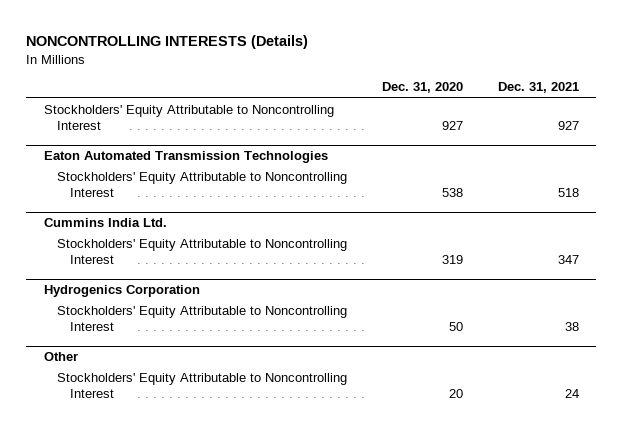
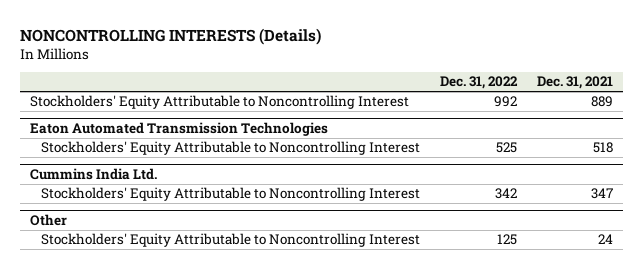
[382,82,464,94] Dec. 31, 2020 -> none
none -> [439,76,518,90] Dec. 31, 2022
[558,121,580,131] 927 -> [590,96,613,108] 889
[43,285,200,298] Hydrogenics Corporation -> none
[57,306,348,332] Stockholders' Equity Attributable to Noncontrolling Interest -> none

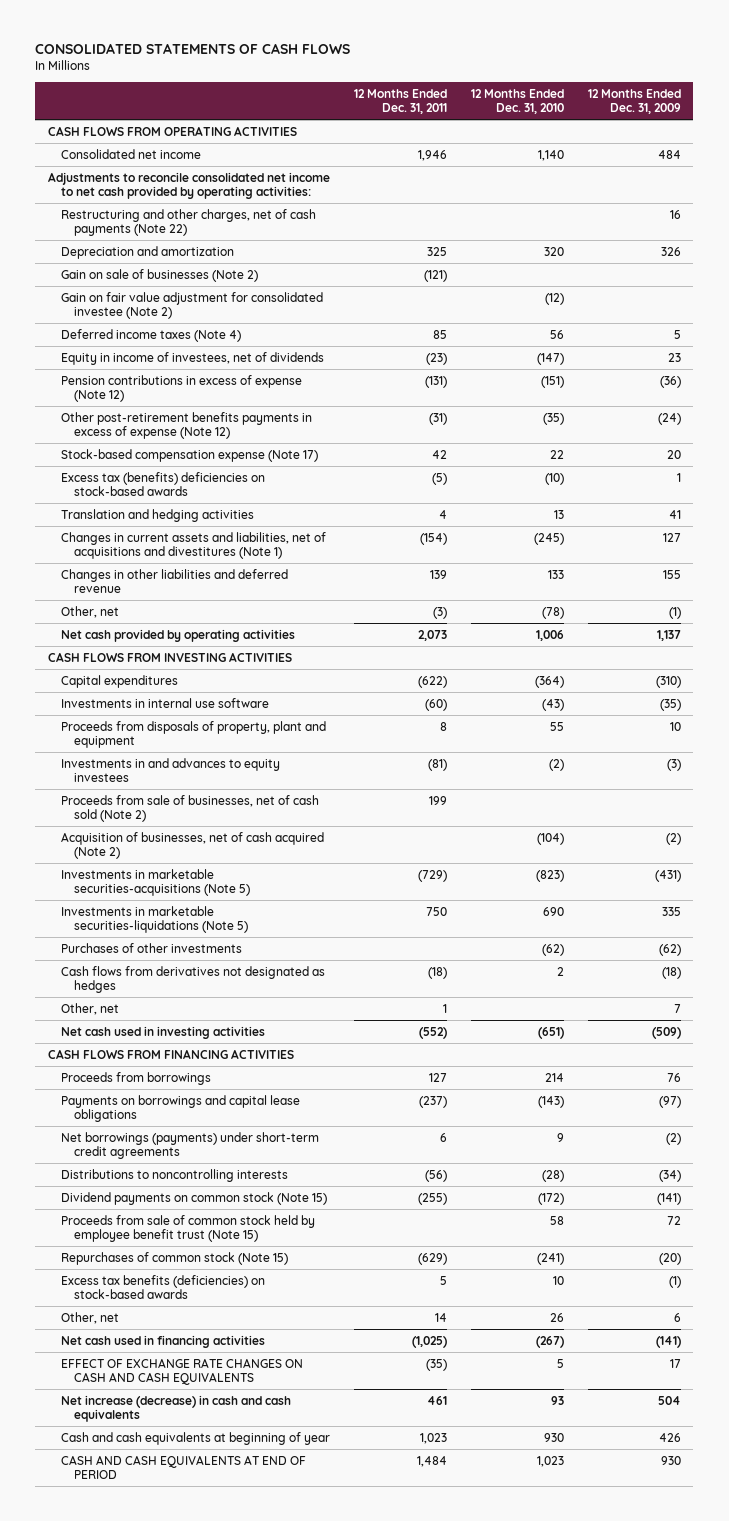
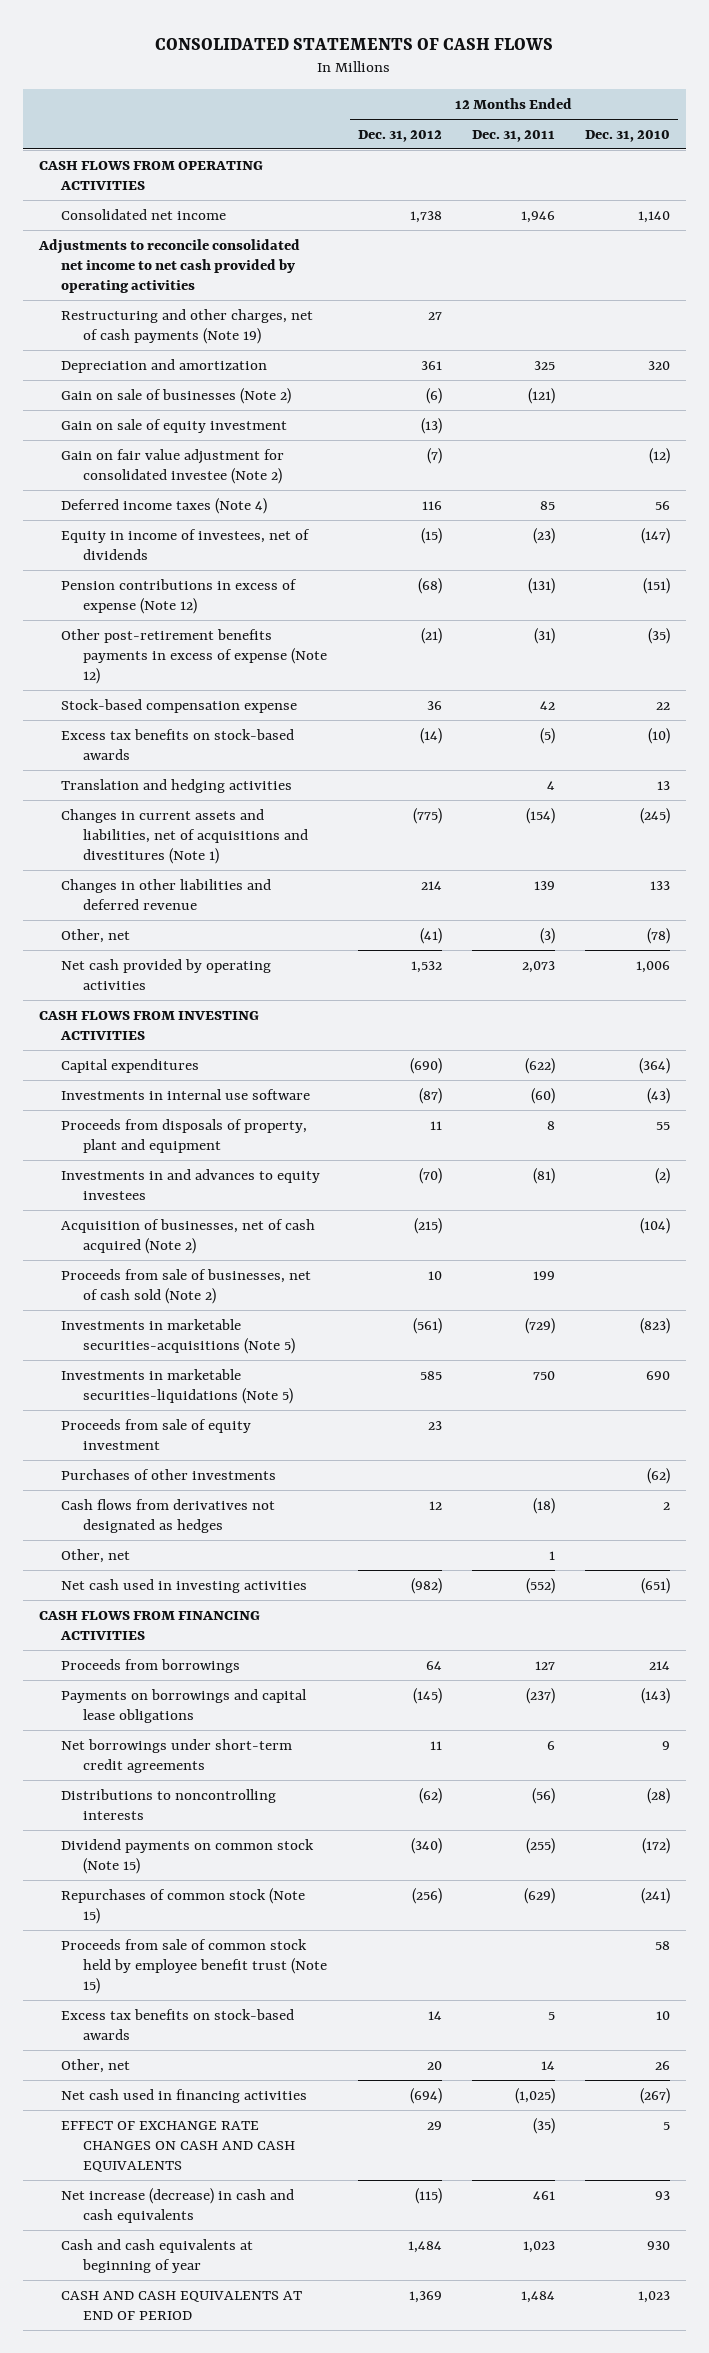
[588,88,682,115] 12 Months Ended Dec. 31, 2009 -> none
none -> [357,129,442,142] Dec. 31, 2012
[47,171,330,199] Adjustments to reconcile consolidated net income to net cash provided by operating activities: -> [37,238,300,293] Adjustments to reconcile consolidated net income to net cash provided by operating activities
[60,208,316,236] Restructuring and other charges, net of cash payments (Note 22) -> [60,308,313,344] Restructuring and other charges, net of cash payments (Note 19)
none -> [60,418,287,433] Gain on sale of equity investment
[60,448,318,462] Stock-based compensation expense (Note 17) -> [60,698,297,713] Stock-based compensation expense
[60,471,265,496] Excess tax (benefits) deficiencies on stock-based awards -> [60,728,294,760] Excess tax benefits on stock-based awards
[60,794,319,822] Proceeds from sale of businesses, net of cash sold (Note 2) -> [60,1268,311,1304] Proceeds from sale of businesses, net of cash sold (Note 2)
none -> [60,1418,251,1450] Proceeds from sale of equity investment
[60,1131,319,1159] Net borrowings (payments) under short-term credit agreements -> [60,1738,292,1773] Net borrowings under short-term credit agreements
[60,1214,315,1242] Proceeds from sale of common stock held by employee benefit trust (Note 15) -> [60,1938,328,1994] Proceeds from sale of common stock held by employee benefit trust (Note 15)
[60,1274,265,1299] Excess tax benefits (deficiencies) on stock-based awards -> [60,2008,294,2040] Excess tax benefits on stock-based awards

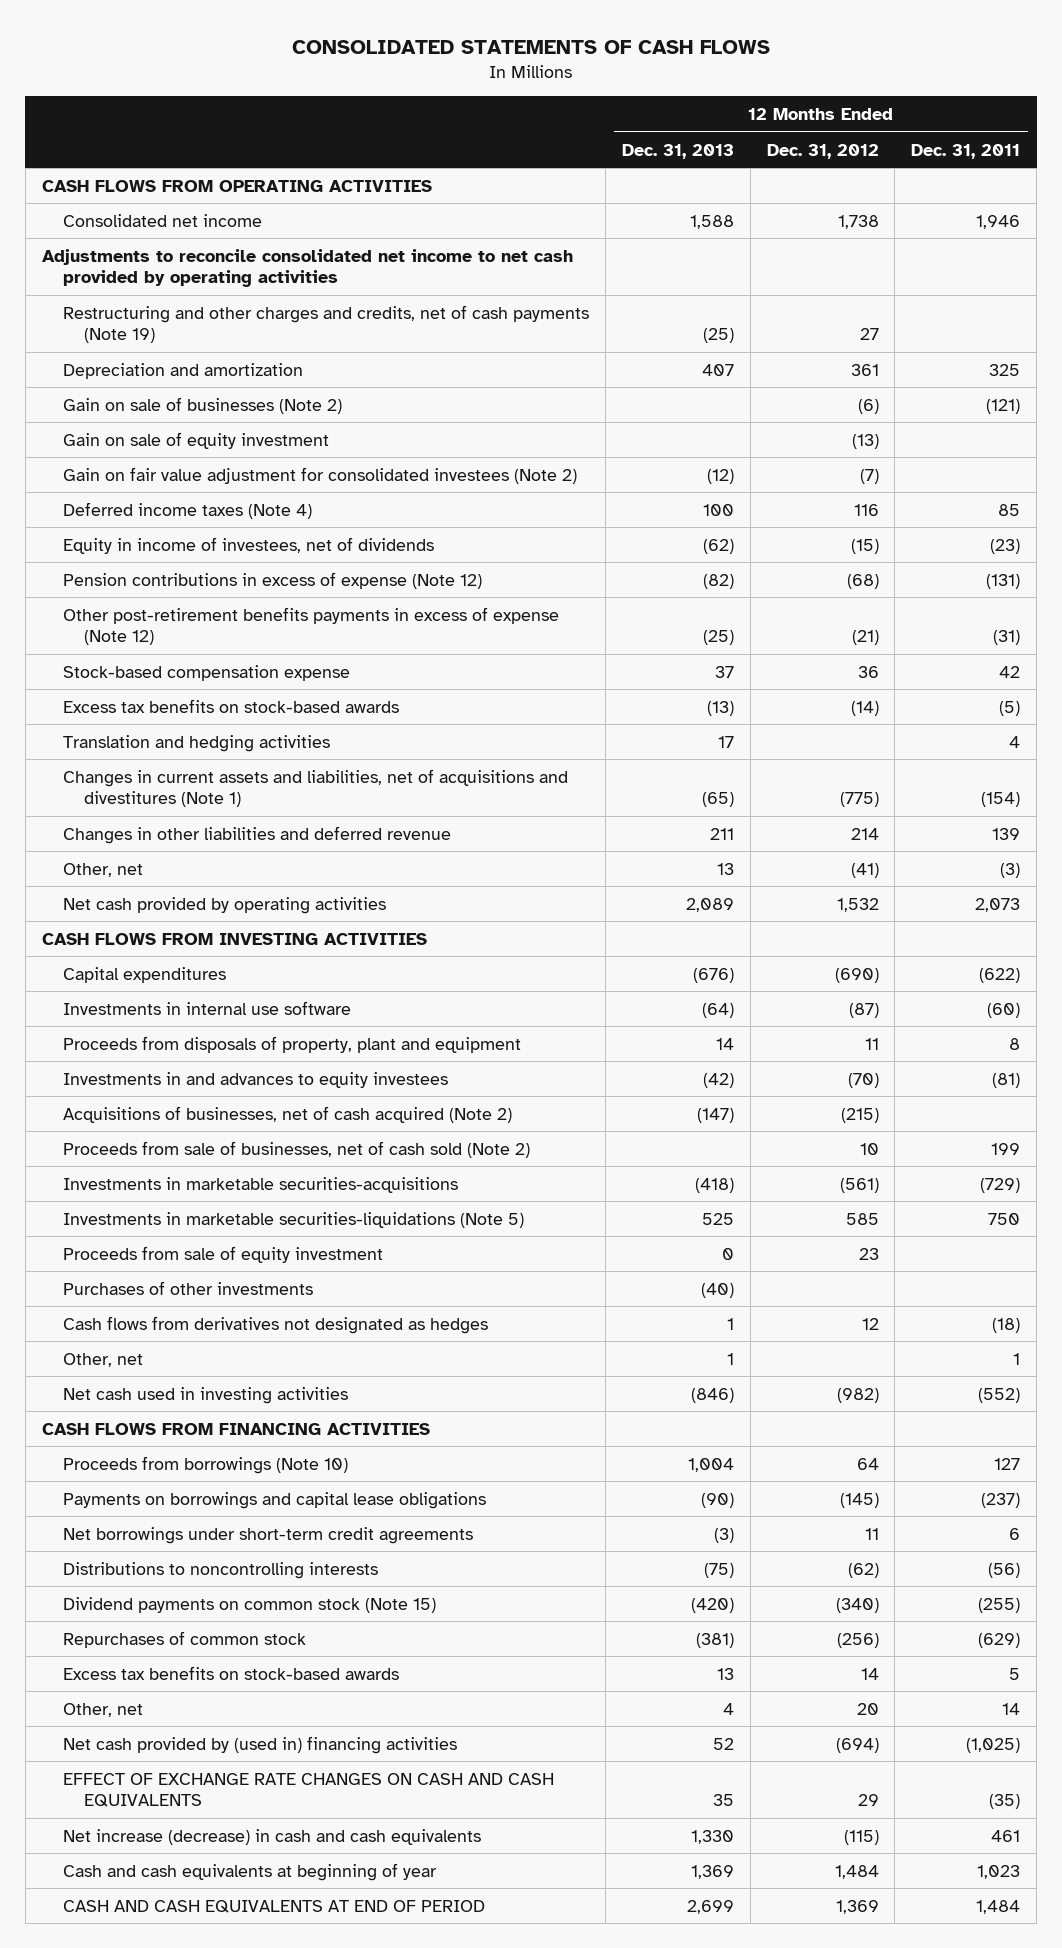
[585,129,671,142] Dec. 31, 2010 -> none
none -> [621,143,734,159] Dec. 31, 2013
[60,308,313,344] Restructuring and other charges, net of cash payments (Note 19) -> [63,304,590,344] Restructuring and other charges and credits, net of cash payments (Note 19)
[60,448,284,484] Gain on fair value adjustment for consolidated investee (Note 2) -> [63,466,578,484] Gain on fair value adjustment for consolidated investees (Note 2)
[60,1218,315,1254] Acquisition of businesses, net of cash acquired (Note 2) -> [63,1105,513,1123] Acquisitions of businesses, net of cash acquired (Note 2)
[60,1318,296,1354] Investments in marketable securities-acquisitions (Note 5) -> [63,1176,459,1193] Investments in marketable securities-acquisitions
[60,1658,240,1673] Proceeds from borrowings -> [63,1455,349,1474] Proceeds from borrowings (Note 10)
[60,1938,328,1994] Proceeds from sale of common stock held by employee benefit trust (Note 15) -> none
[60,1887,305,1924] Repurchases of common stock (Note 15) -> [63,1630,307,1648] Repurchases of common stock
[60,2088,307,2103] Net cash used in financing activities -> [63,1735,458,1754] Net cash provided by (used in) financing activities

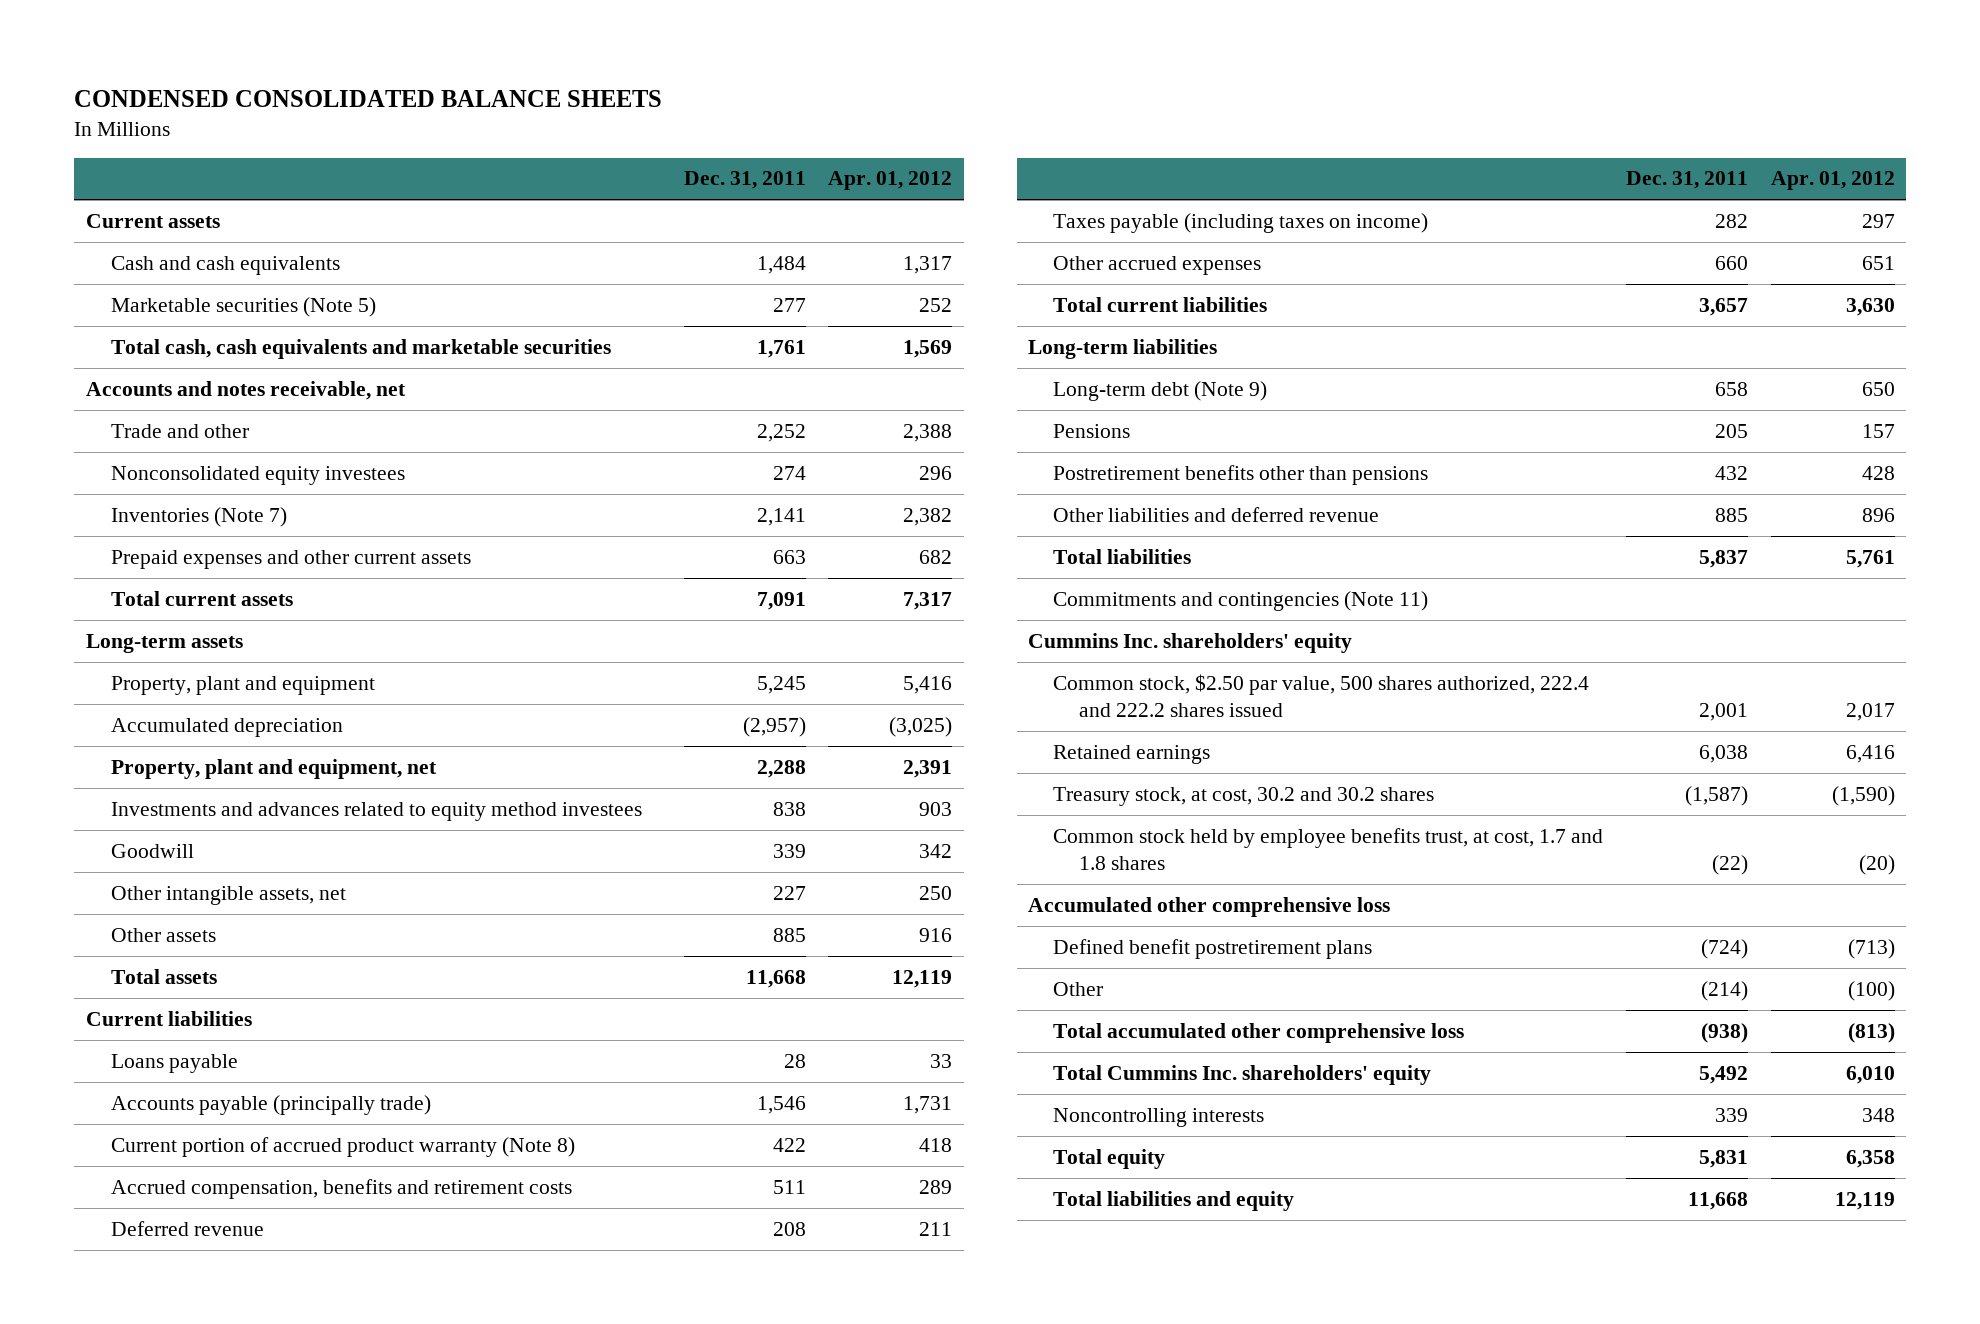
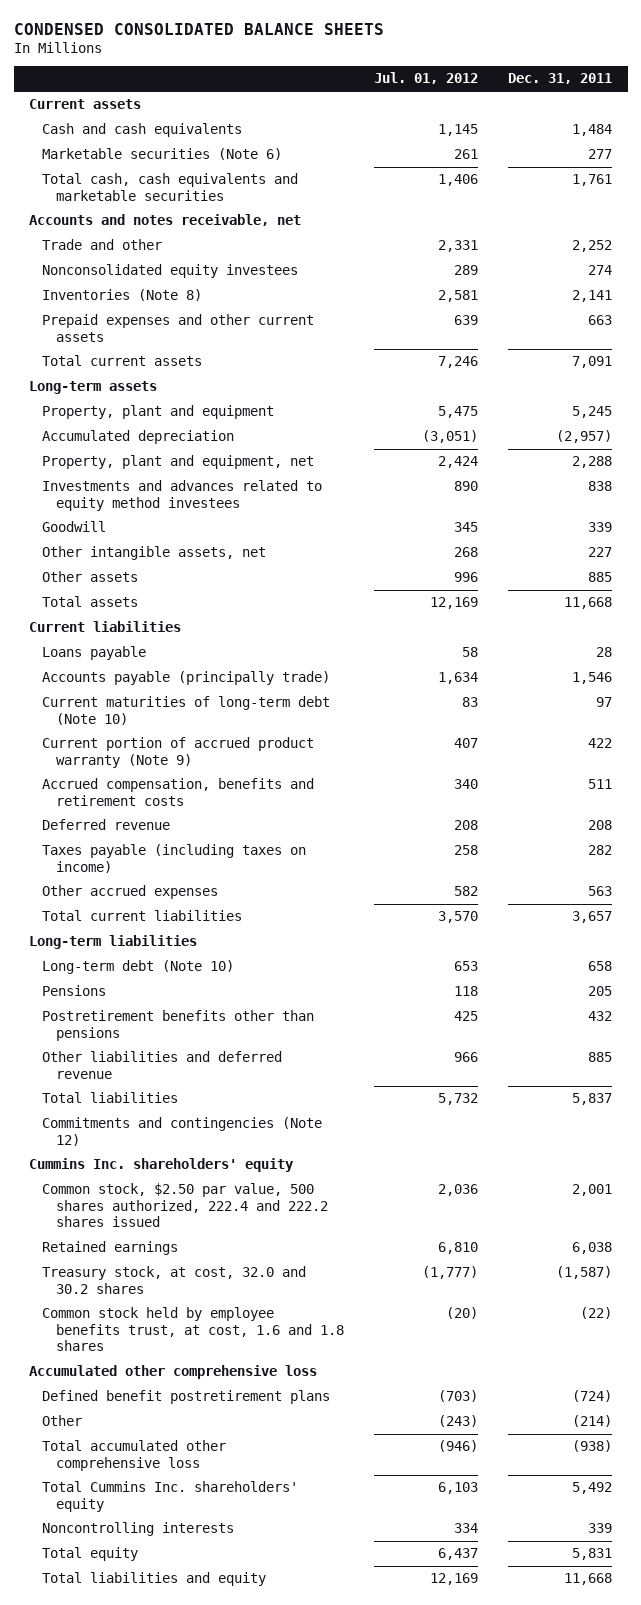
[828,171,953,191] Apr. 01, 2012 -> none
none -> [374,72,479,85] Jul. 01, 2012
[110,296,376,317] Marketable securities (Note 5) -> [42,148,283,161] Marketable securities (Note 6)
[110,506,287,527] Inventories (Note 7) -> [42,289,203,302] Inventories (Note 8)
none -> [42,696,331,725] Current maturities of long-term debt (Note 10)
[110,1136,575,1157] Current portion of accrued product warranty (Note 8) -> [42,737,315,768] Current portion of accrued product warranty (Note 9)
[1715,255,1749,270] 660 -> [588,886,613,897] 563
[1053,380,1268,401] Long-term debt (Note 9) -> [42,960,235,975] Long-term debt (Note 10)
[1053,590,1429,611] Commitments and contingencies (Note 11) -> [42,1117,323,1146] Commitments and contingencies (Note 12)
[1053,786,1435,806] Treasury stock, at cost, 30.2 and 30.2 shares -> [42,1266,307,1294] Treasury stock, at cost, 32.0 and 30.2 shares
[1053,827,1604,870] Common stock held by employee benefits trust, at cost, 1.7 and 1.8 shares -> [42,1307,344,1351] Common stock held by employee benefits trust, at cost, 1.6 and 1.8 shares

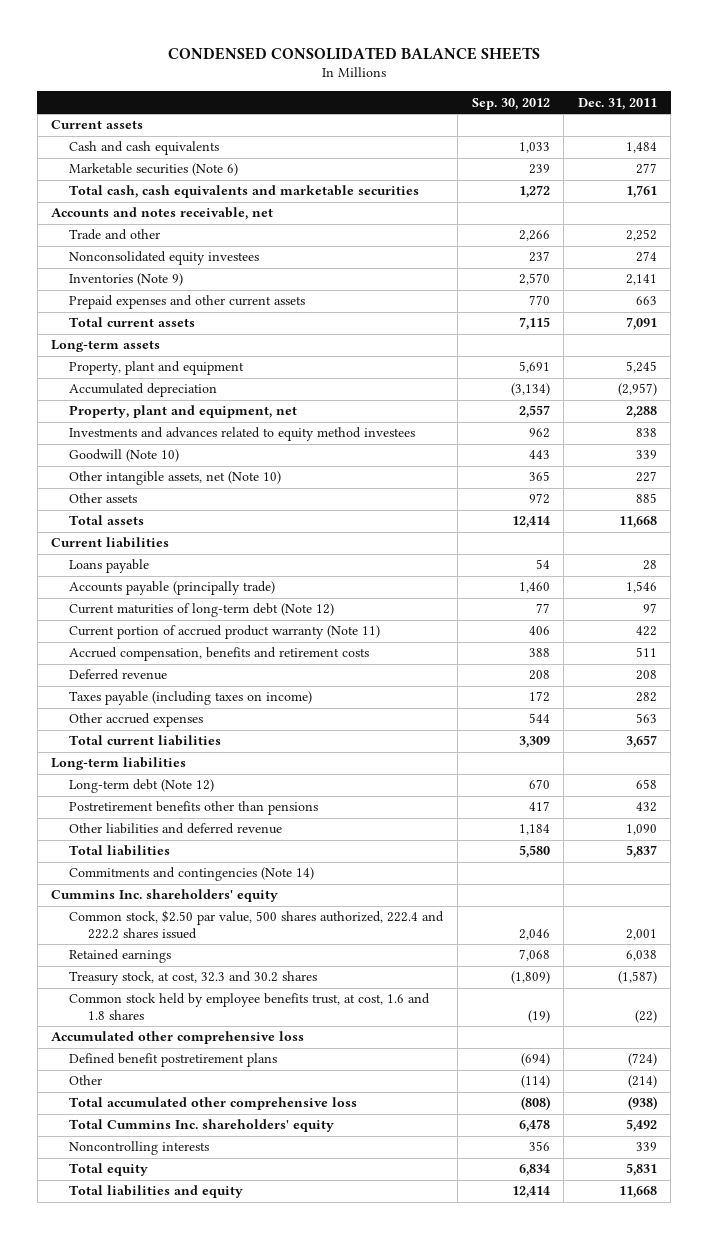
[374,72,479,85] Jul. 01, 2012 -> none
none -> [471,97,550,110] Sep. 30, 2012
[42,289,203,302] Inventories (Note 8) -> [69,273,184,287] Inventories (Note 9)
[42,521,107,533] Goodwill -> [69,449,180,463] Goodwill (Note 10)
[42,546,267,561] Other intangible assets, net -> [69,471,282,486] Other intangible assets, net (Note 10)
[42,696,331,725] Current maturities of long-term debt (Note 10) -> [69,603,335,618] Current maturities of long-term debt (Note 12)
[42,737,315,768] Current portion of accrued product warranty (Note 9) -> [69,625,381,640] Current portion of accrued product warranty (Note 11)
[42,985,107,997] Pensions -> none
[42,960,235,975] Long-term debt (Note 10) -> [69,779,215,794] Long-term debt (Note 12)
[588,1052,613,1063] 885 -> [625,824,657,836] 1,090
[42,1117,323,1146] Commitments and contingencies (Note 12) -> [69,867,315,882] Commitments and contingencies (Note 14)
[42,1266,307,1294] Treasury stock, at cost, 32.0 and 30.2 shares -> [69,971,318,986] Treasury stock, at cost, 32.3 and 30.2 shares

